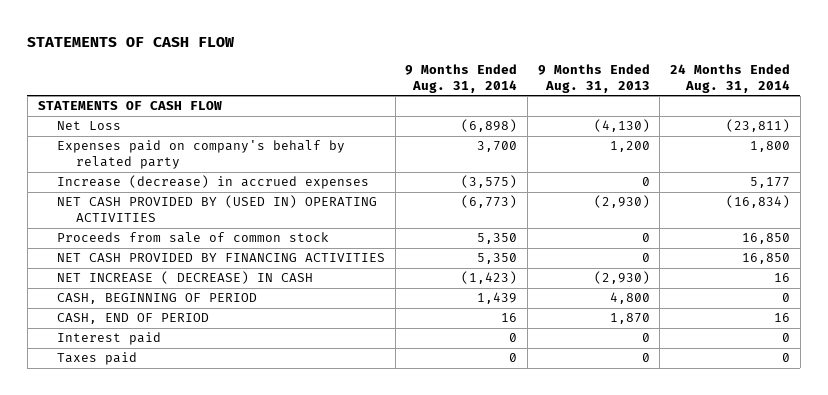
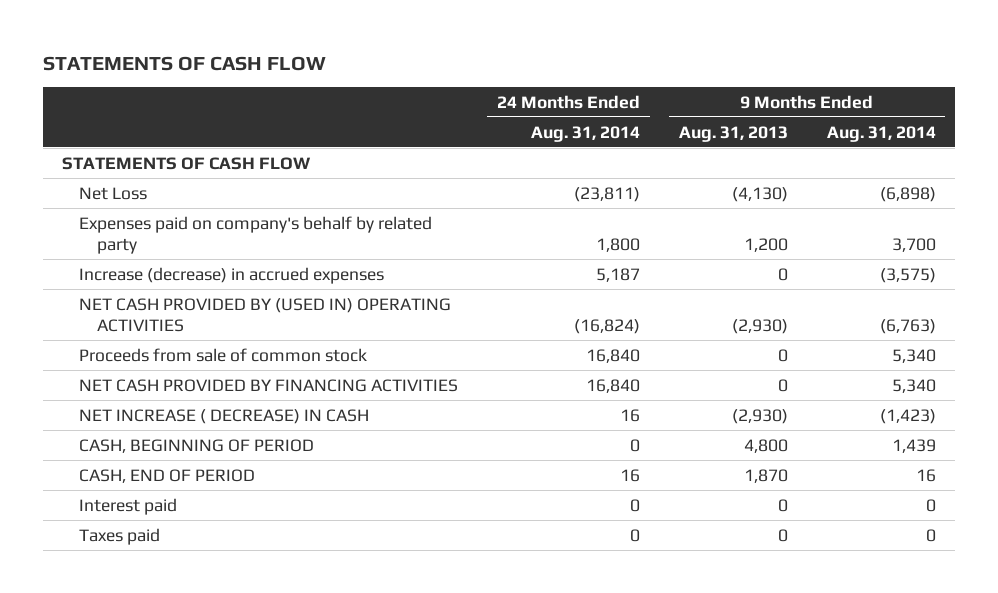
[750,177,791,189] 5,177 -> [596,267,641,282] 5,187
[461,195,518,209] (6,773) -> [879,318,936,334] (6,763)
[726,195,791,209] (16,834) -> [574,318,641,334] (16,824)
[477,233,518,245] 5,350 -> [891,348,936,363] 5,340
[742,233,791,245] 16,850 -> [586,348,641,363] 16,840
[477,253,518,265] 5,350 -> [891,378,936,393] 5,340
[742,253,791,265] 16,850 -> [586,378,641,393] 16,840

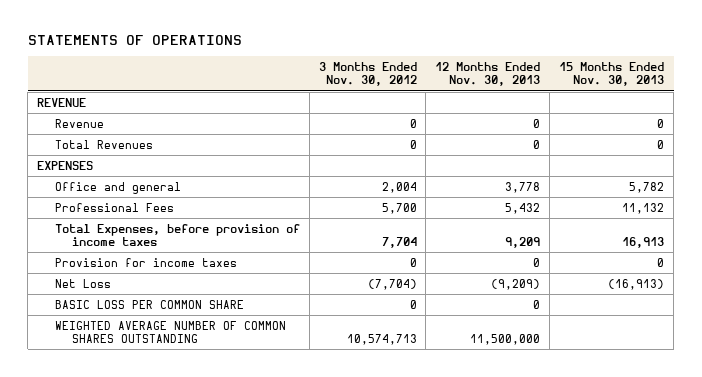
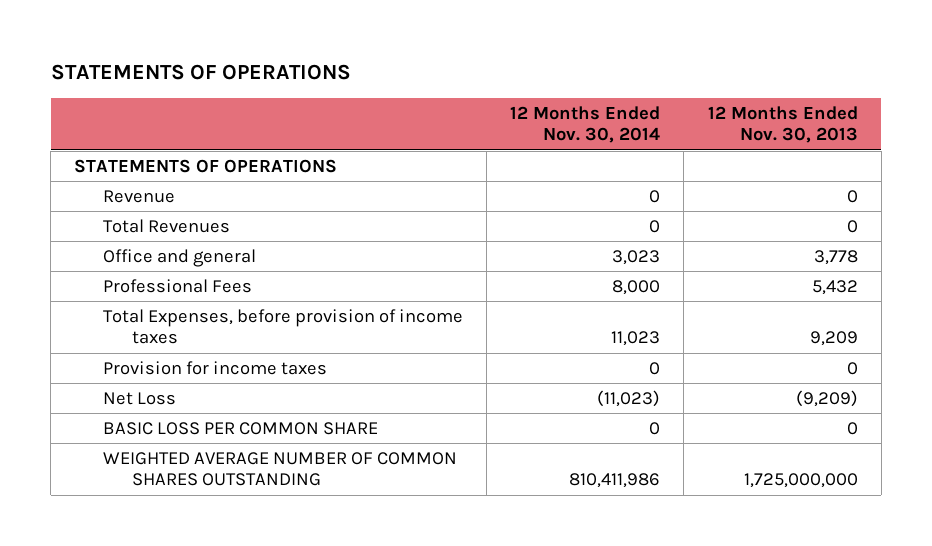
[318,62,417,87] 3 Months Ended Nov. 30, 2012 -> none
[559,62,665,87] 15 Months Ended Nov. 30, 2013 -> none
none -> [510,105,661,144] 12 Months Ended Nov. 30, 2014
[37,97,87,107] REVENUE -> none
none -> [74,158,338,173] STATEMENTS OF OPERATIONS
[37,160,94,170] EXPENSES -> none
[470,334,541,346] 11,500,000 -> [743,473,858,489] 1,725,000,000

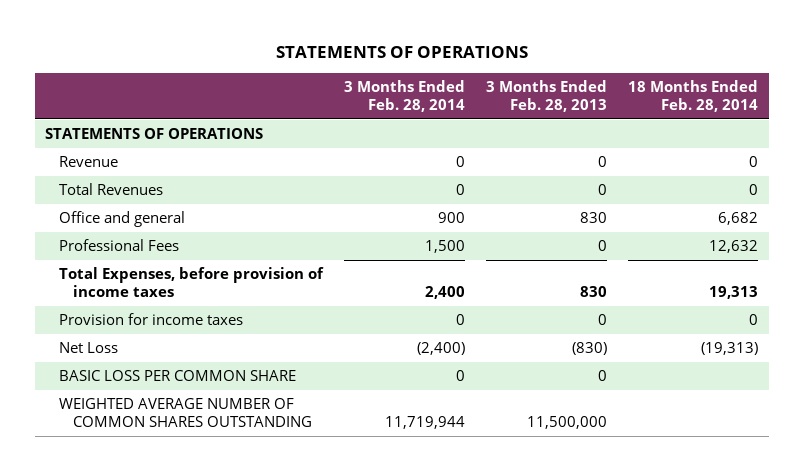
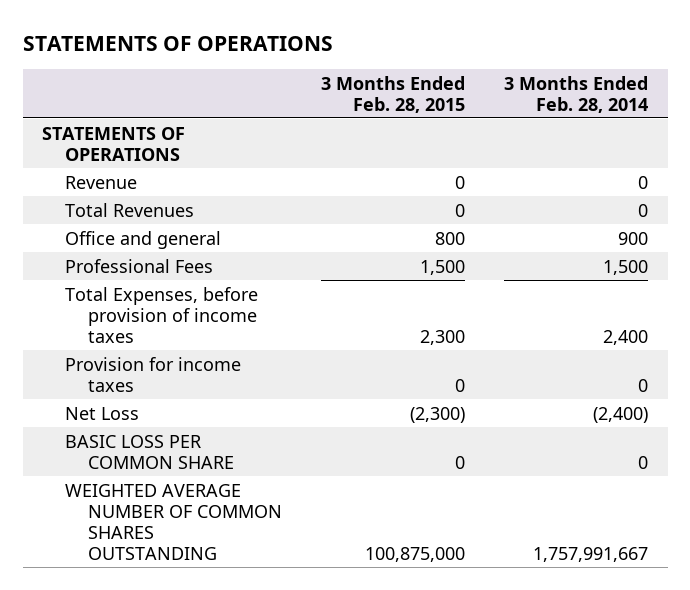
[486,80,608,113] 3 Months Ended Feb. 28, 2013 -> none
[628,80,759,113] 18 Months Ended Feb. 28, 2014 -> none
none -> [321,75,466,113] 3 Months Ended Feb. 28, 2015
[385,416,466,430] 11,719,944 -> [533,546,649,562] 1,757,991,667

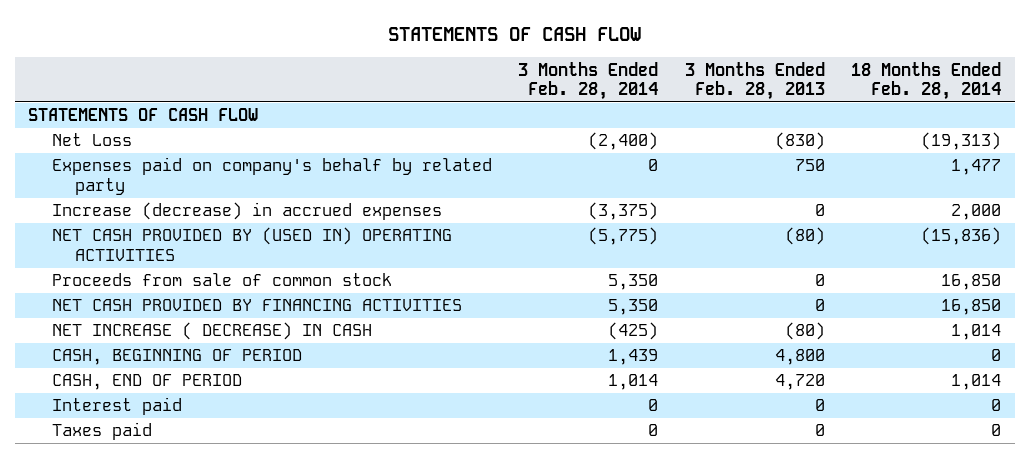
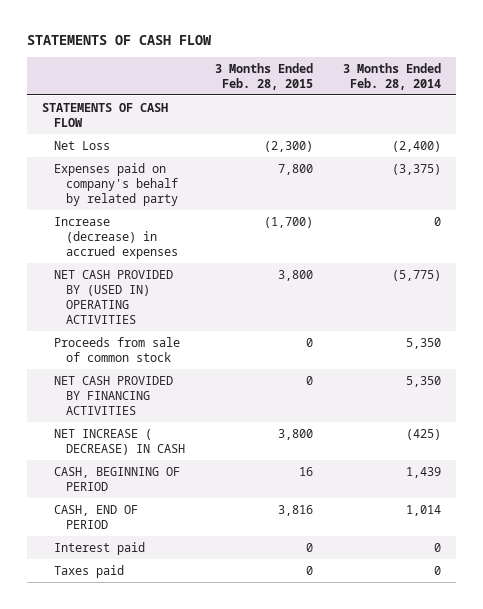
[684,61,825,100] 3 Months Ended Feb. 28, 2013 -> none
[851,61,1002,100] 18 Months Ended Feb. 28, 2014 -> none
none -> [215,62,314,90] 3 Months Ended Feb. 28, 2015
[648,159,659,172] 0 -> [392,163,442,175] (3,375)
[588,202,659,221] (3,375) -> [434,216,442,226] 0

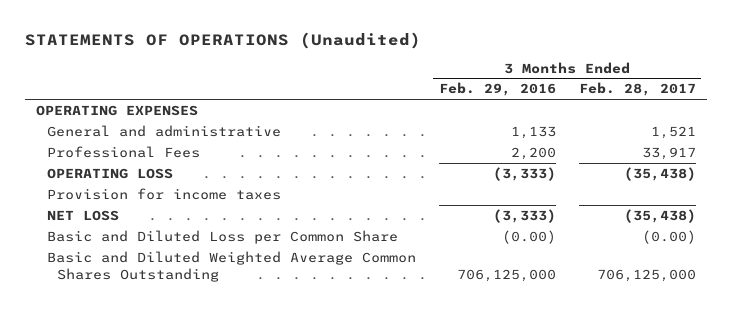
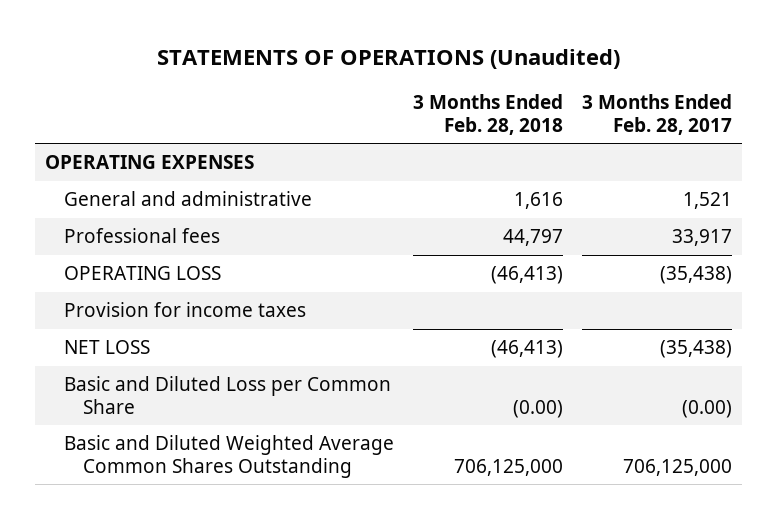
[438,82,556,97] Feb. 29, 2016 -> none
none -> [413,94,564,135] 3 Months Ended Feb. 28, 2018
[46,145,200,158] Professional Fees -> [64,228,221,244] Professional fees

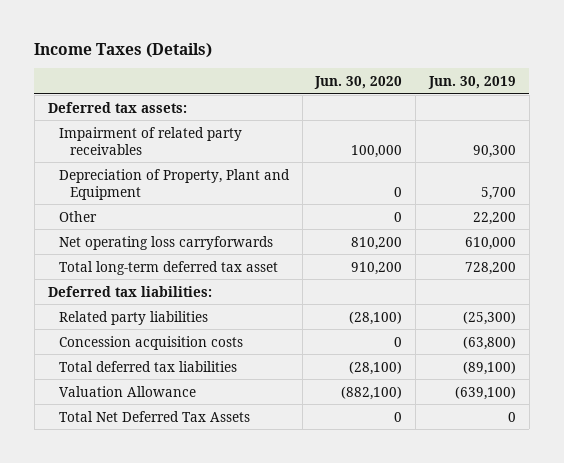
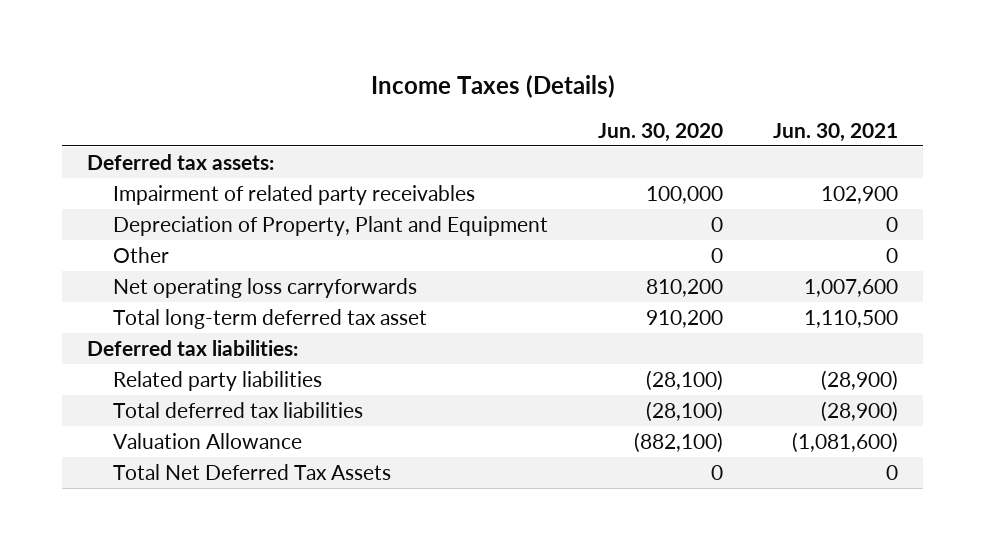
[428,76,517,90] Jun. 30, 2019 -> none
none -> [773,122,899,142] Jun. 30, 2021
[58,335,243,350] Concession acquisition costs -> none

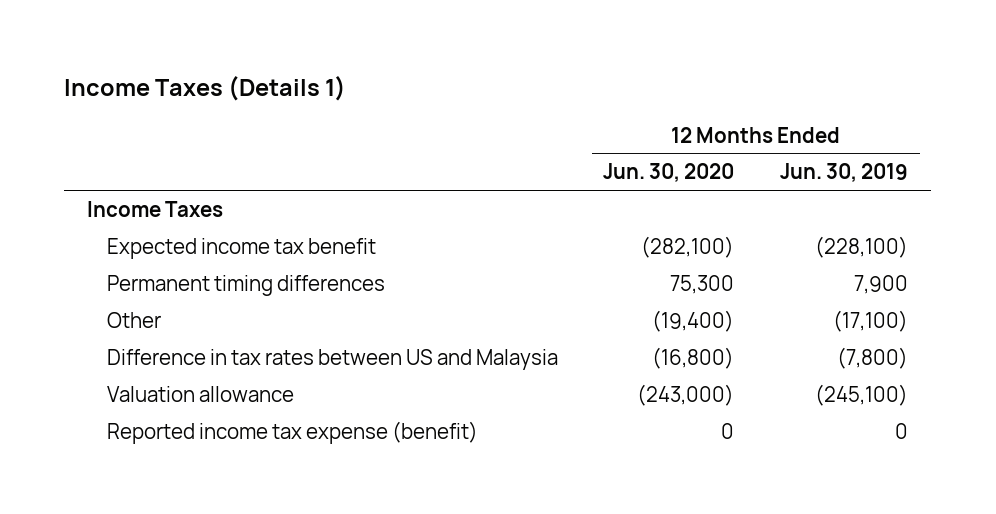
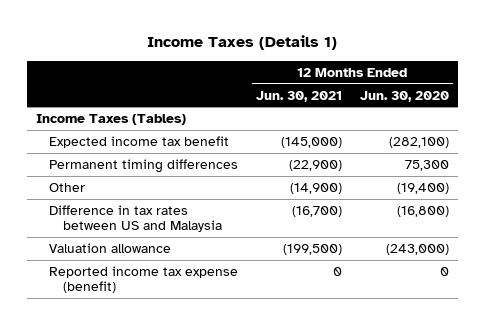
[780,163,909,183] Jun. 30, 2019 -> none
none -> [255,90,342,102] Jun. 30, 2021
[87,200,224,217] Income Taxes -> [35,113,186,125] Income Taxes (Tables)

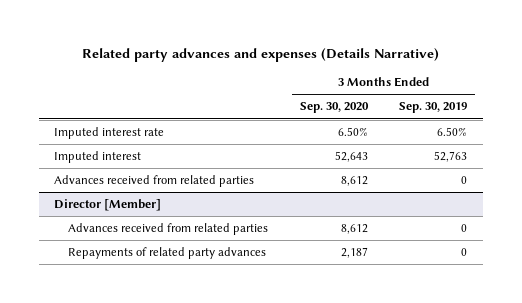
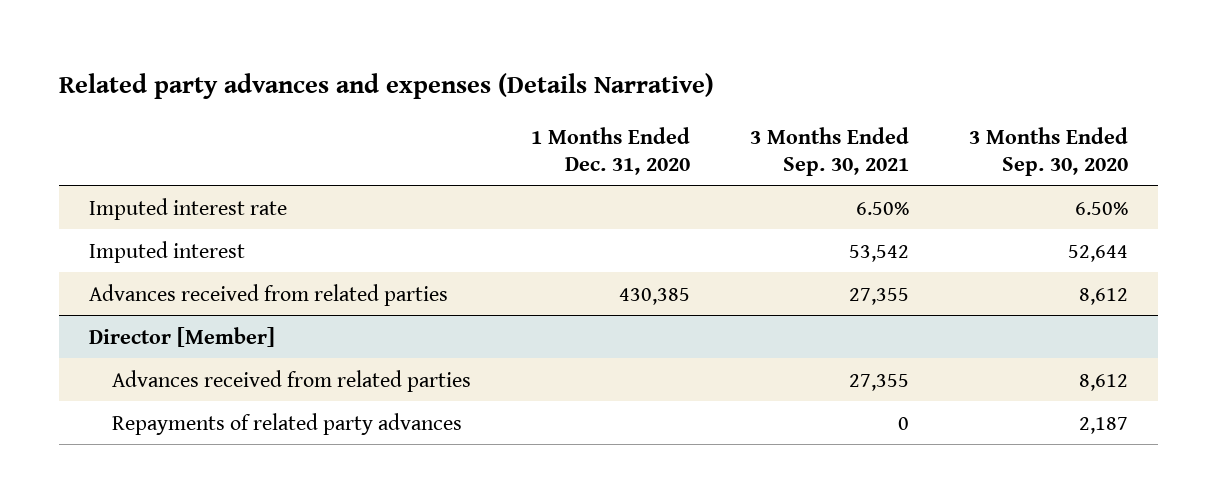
[399,102,468,114] Sep. 30, 2019 -> none
none -> [530,126,690,175] 1 Months Ended Dec. 31, 2020
none -> [749,126,909,176] 3 Months Ended Sep. 30, 2021
[334,151,368,163] 52,643 -> [1067,244,1128,262] 52,644

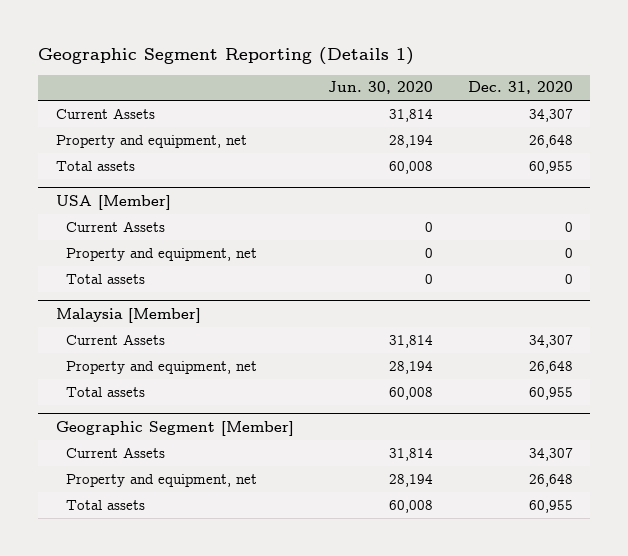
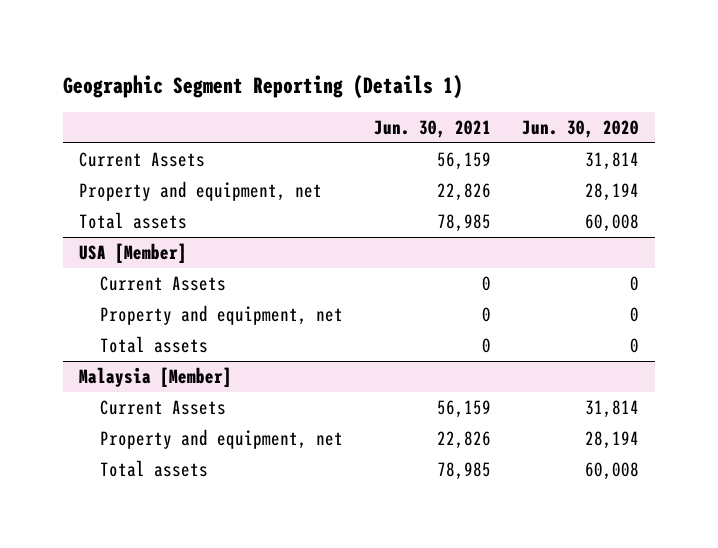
[467,81,573,95] Dec. 31, 2020 -> none
none -> [373,119,491,138] Jun. 30, 2021
[55,420,294,436] Geographic Segment [Member] -> none
[66,446,166,458] Current Assets -> none
[66,473,258,487] Property and equipment, net -> none
[66,499,146,510] Total assets -> none

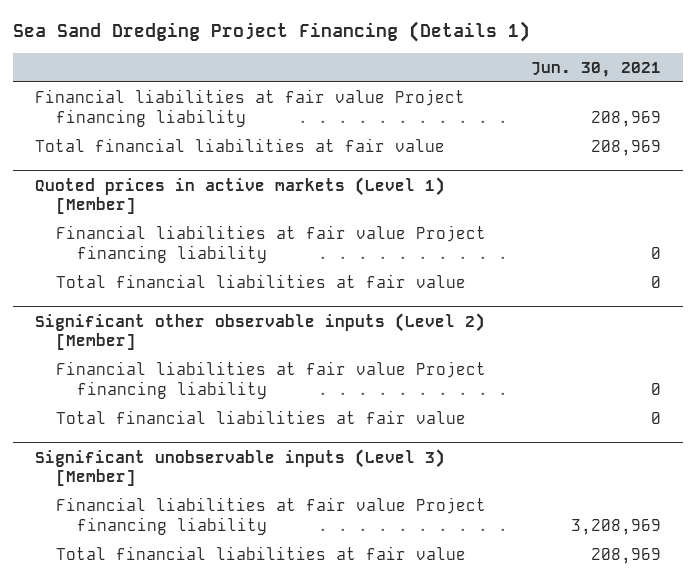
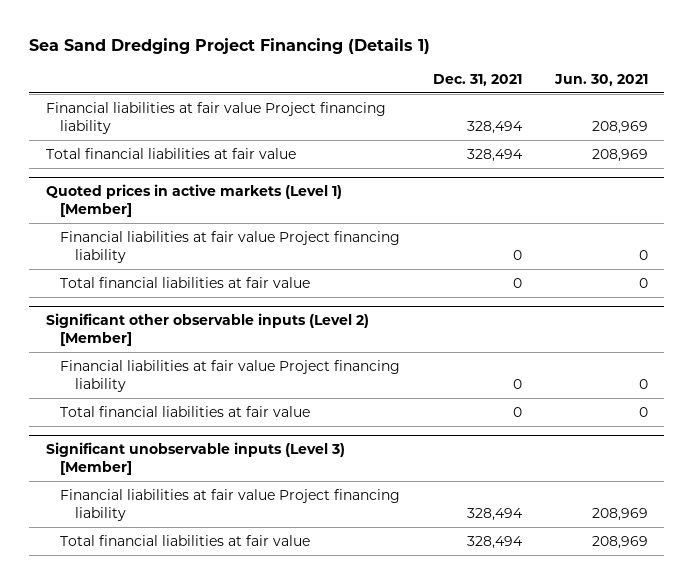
none -> [432,73,522,86] Dec. 31, 2021
[570,518,661,535] 3,208,969 -> [591,507,648,521] 208,969

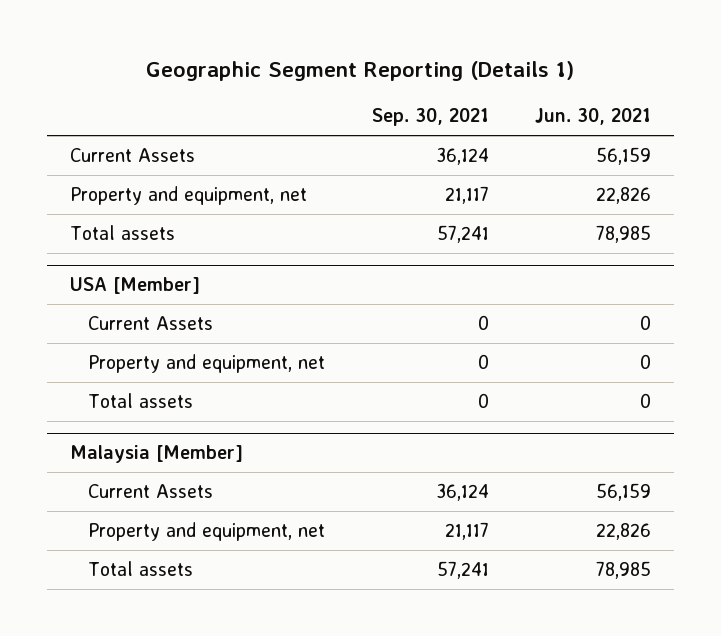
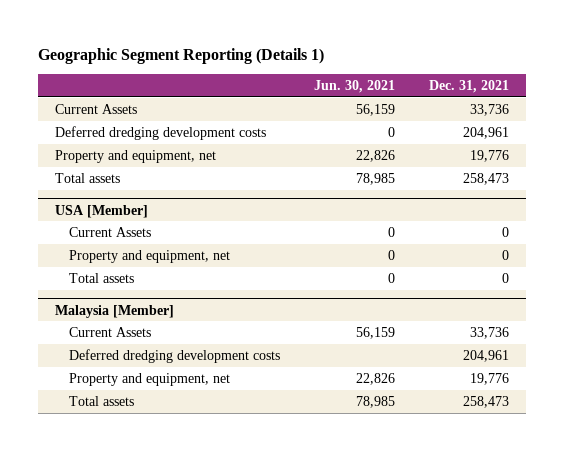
[371,108,489,127] Sep. 30, 2021 -> none
none -> [429,79,510,93] Dec. 31, 2021
none -> [55,125,267,140] Deferred dredging development costs
none -> [68,348,280,363] Deferred dredging development costs

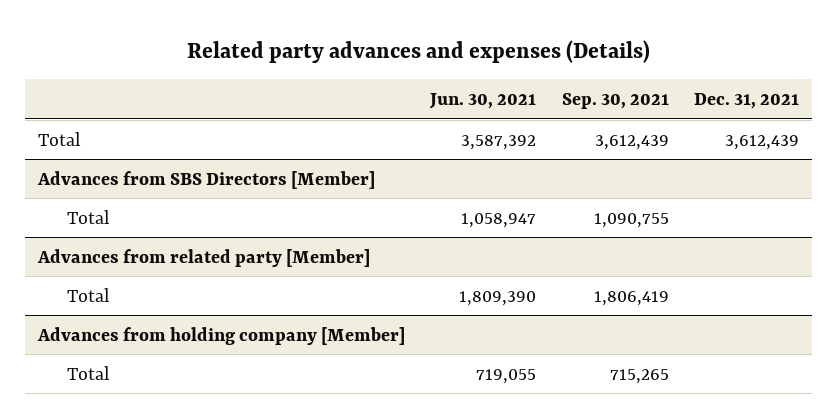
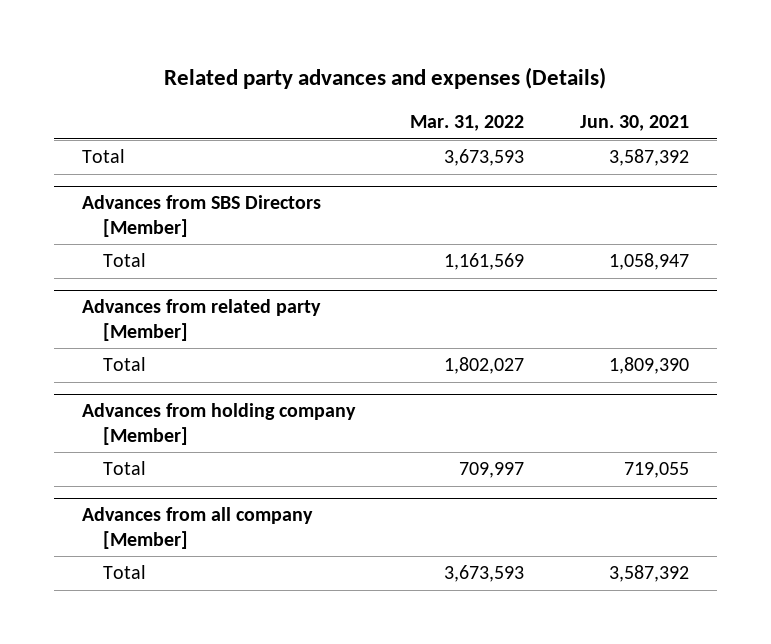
[561,93,669,110] Sep. 30, 2021 -> none
[694,93,800,110] Dec. 31, 2021 -> none
none -> [410,115,525,132] Mar. 31, 2022
none -> [81,507,313,549] Advances from all company [Member]
none -> [103,565,147,580] Total

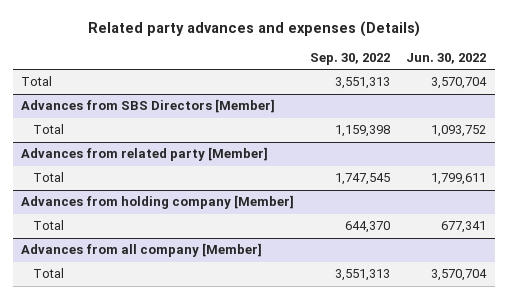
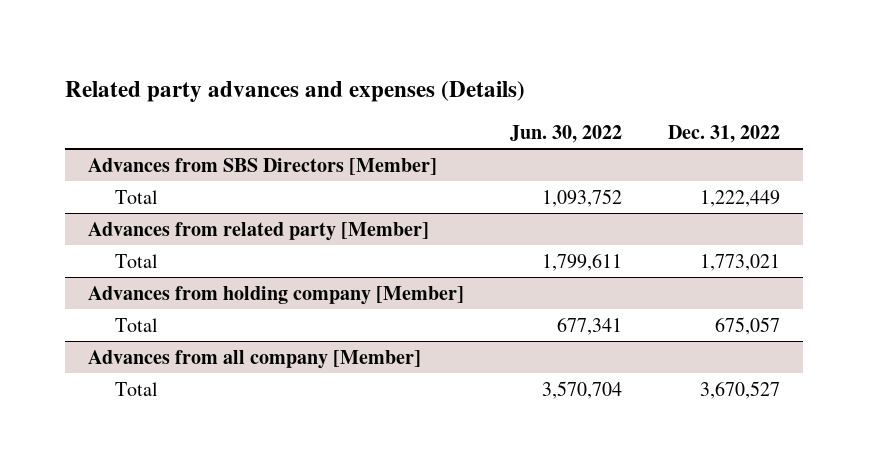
[310,53,391,66] Sep. 30, 2022 -> none
none -> [668,125,781,144] Dec. 31, 2022
[21,76,53,87] Total -> none

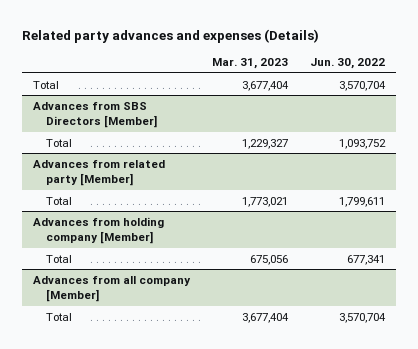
[668,125,781,144] Dec. 31, 2022 -> none
none -> [211,58,288,70] Mar. 31, 2023
none -> [32,80,59,89] Total

